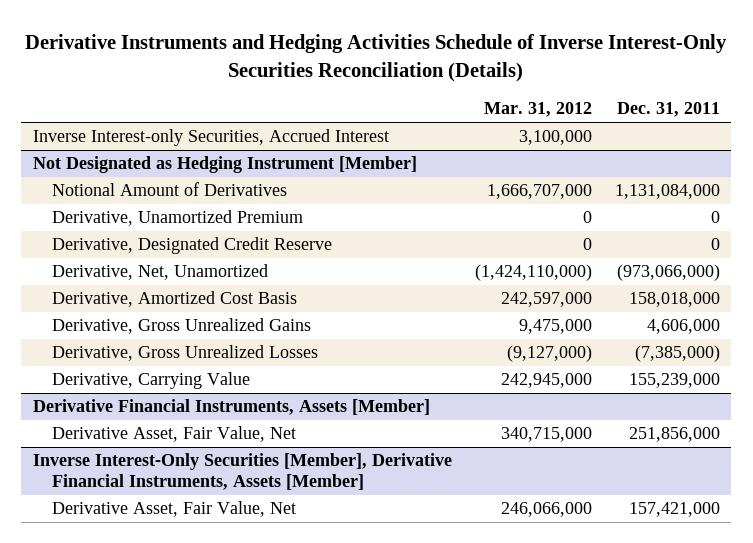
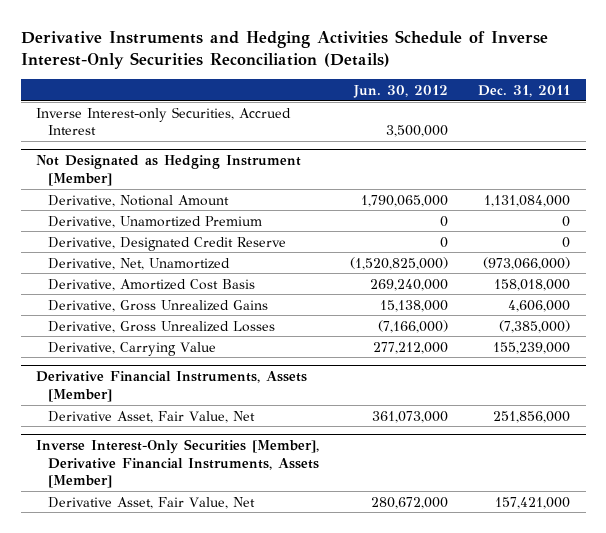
[483,102,592,118] Mar. 31, 2012 -> none
none -> [352,84,448,98] Jun. 30, 2012
[52,182,288,197] Notional Amount of Derivatives -> [47,194,229,207] Derivative, Notional Amount

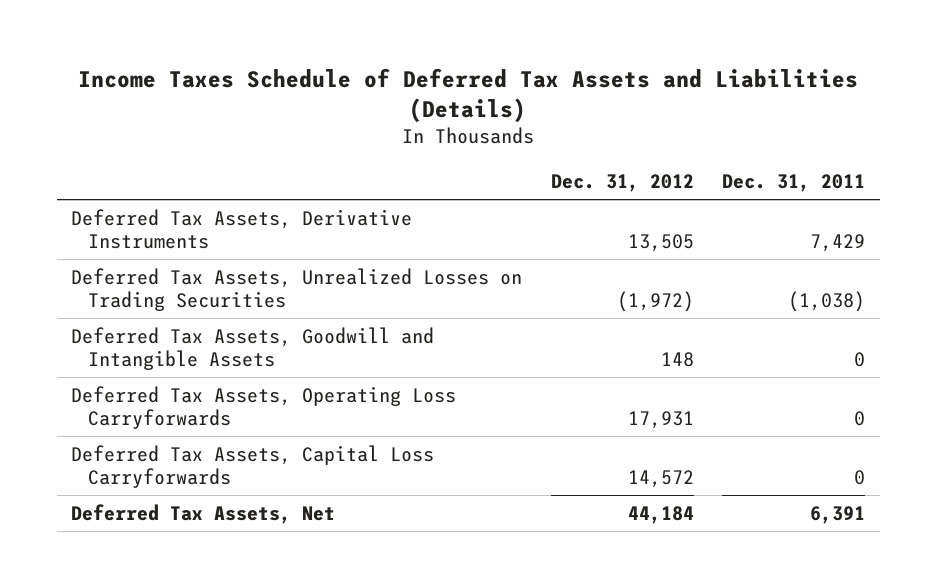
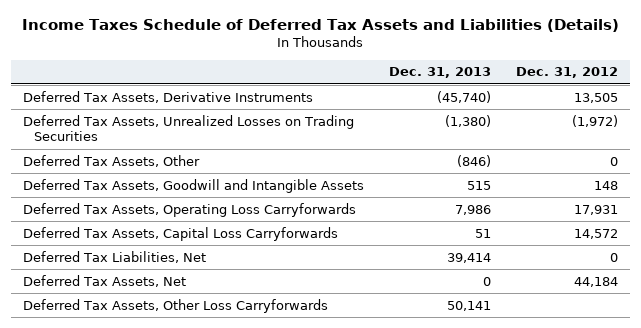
[722,173,866,192] Dec. 31, 2011 -> none
none -> [388,67,491,79] Dec. 31, 2013
none -> [22,154,200,167] Deferred Tax Assets, Other
none -> [22,250,206,263] Deferred Tax Liabilities, Net
none -> [22,298,328,313] Deferred Tax Assets, Other Loss Carryforwards

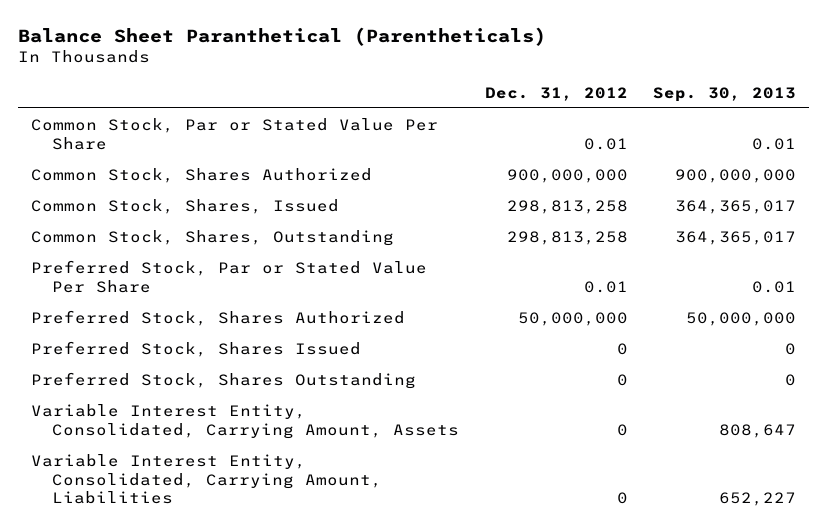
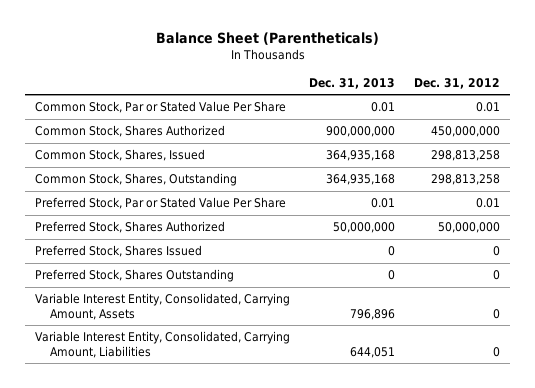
[18,26,547,46] Balance Sheet Paranthetical (Parentheticals) -> [155,32,379,46] Balance Sheet (Parentheticals)
[652,86,796,102] Sep. 30, 2013 -> none
none -> [309,77,396,89] Dec. 31, 2013
[506,168,628,183] 900,000,000 -> [431,126,501,138] 450,000,000

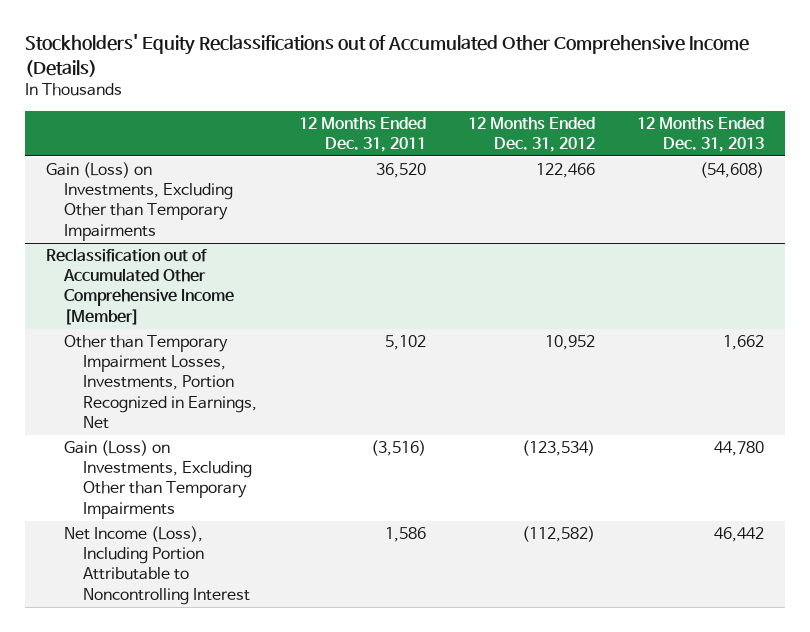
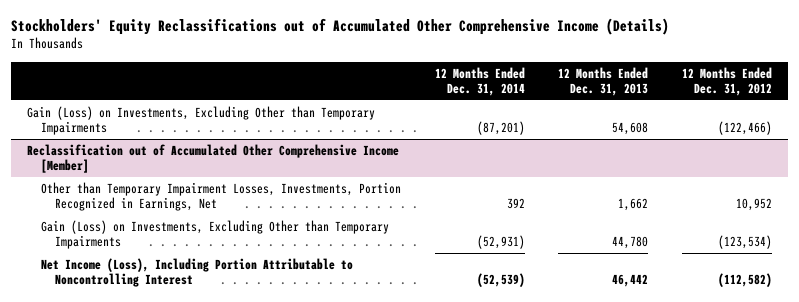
[298,116,426,152] 12 Months Ended Dec. 31, 2011 -> none
none -> [434,66,525,96] 12 Months Ended Dec. 31, 2014
[536,163,596,179] 122,466 -> [717,121,772,136] (122,466)
[700,162,765,179] (54,608) -> [612,122,649,136] 54,608

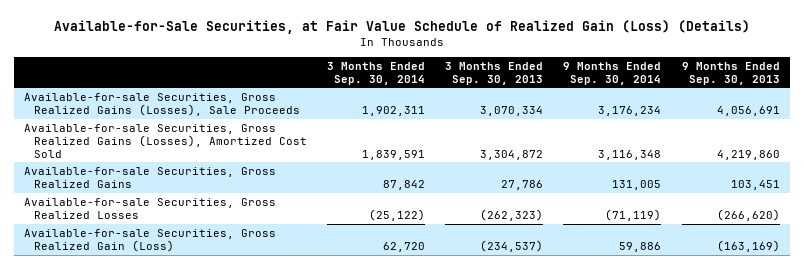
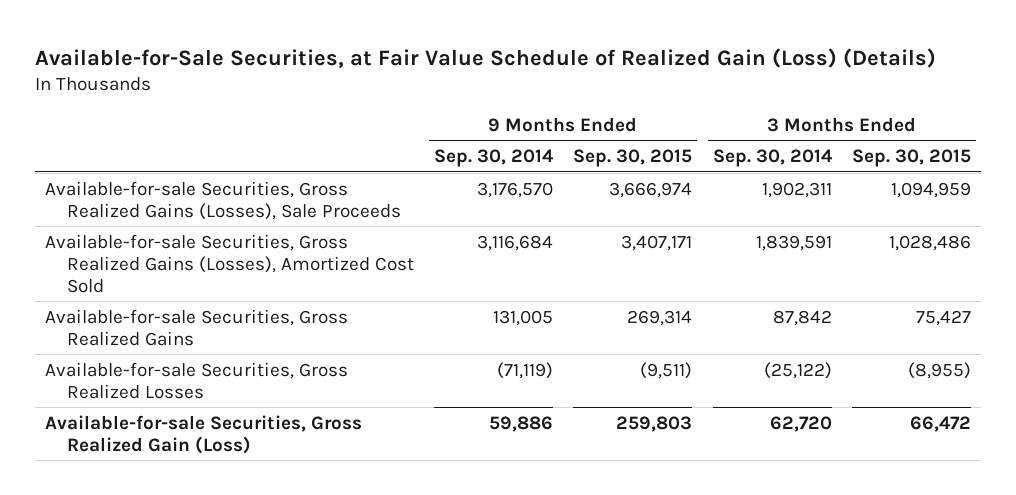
[445,61,544,85] 3 Months Ended Sep. 30, 2013 -> none
[681,61,780,85] 9 Months Ended Sep. 30, 2013 -> none
none -> [573,149,693,168] Sep. 30, 2015
none -> [851,149,971,168] Sep. 30, 2015
[598,105,662,116] 3,176,234 -> [477,181,554,198] 3,176,570
[598,149,662,160] 3,116,348 -> [477,234,554,251] 3,116,684

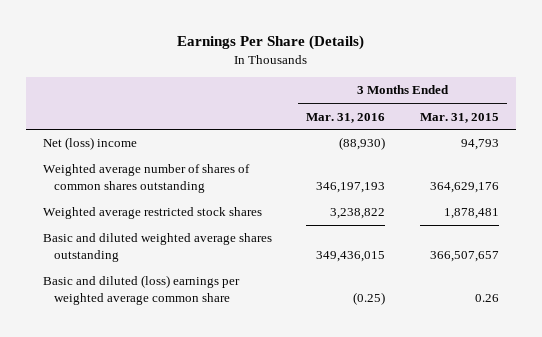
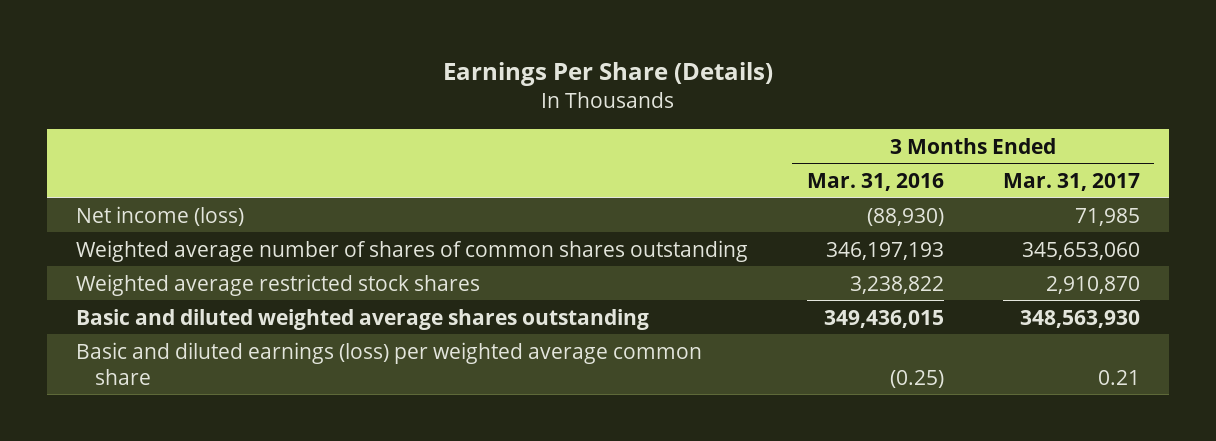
[419,112,499,123] Mar. 31, 2015 -> none
none -> [1002,172,1140,191] Mar. 31, 2017
[42,137,137,151] Net (loss) income -> [76,205,245,226] Net income (loss)
[42,275,240,306] Basic and diluted (loss) earnings per weighted average common share -> [76,341,703,385] Basic and diluted earnings (loss) per weighted average common share

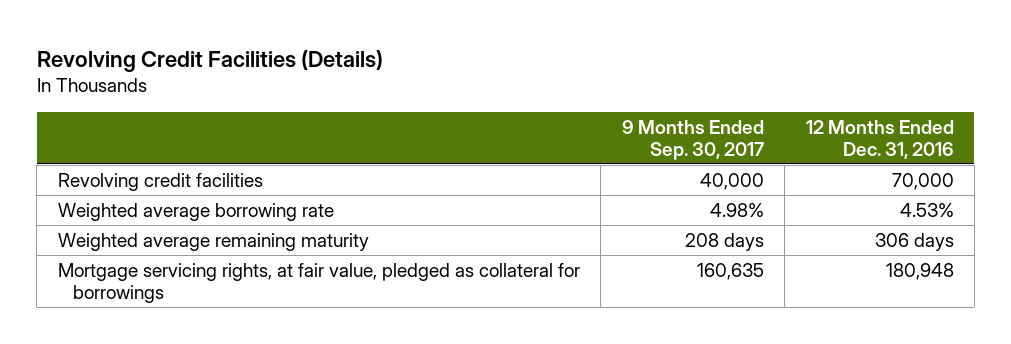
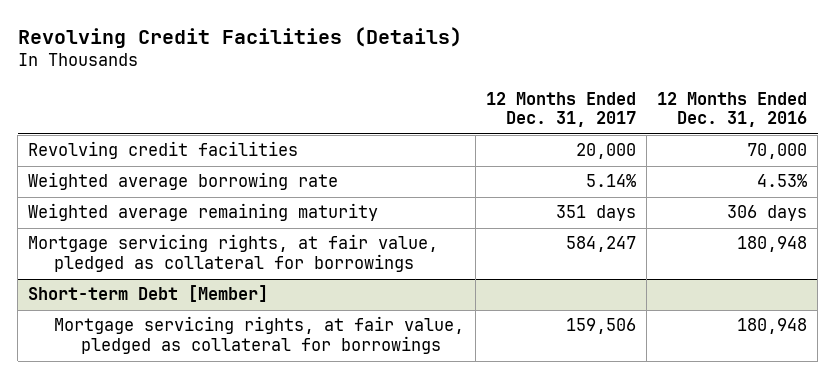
[621,119,764,160] 9 Months Ended Sep. 30, 2017 -> none
none -> [485,91,636,128] 12 Months Ended Dec. 31, 2017
none -> [28,285,269,303] Short-term Debt [Member]
none -> [54,316,465,355] Mortgage servicing rights, at fair value, pledged as collateral for borrowings

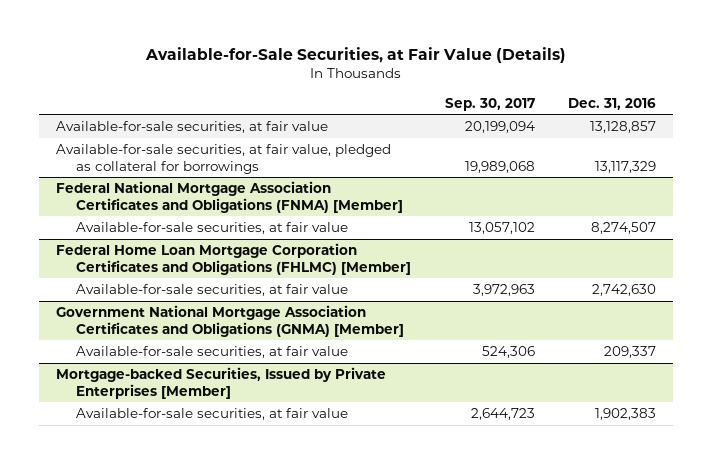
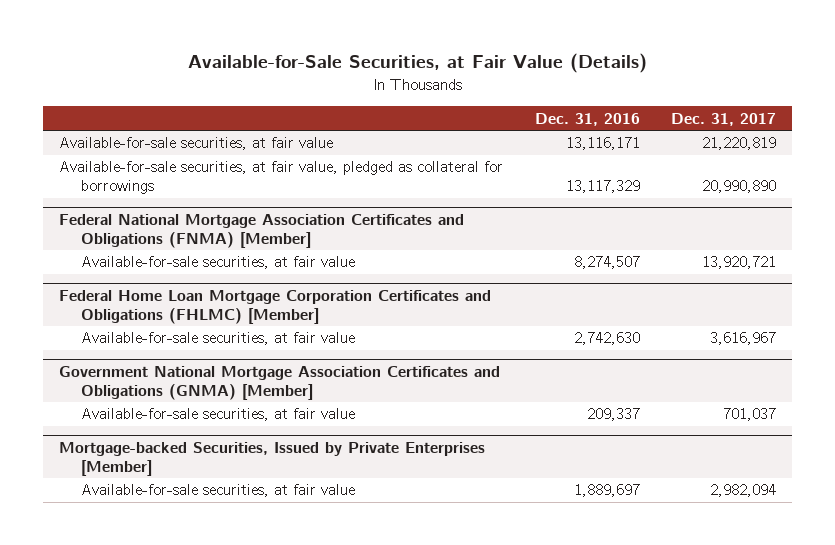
[444,97,535,111] Sep. 30, 2017 -> none
none -> [671,112,777,126] Dec. 31, 2017
[590,121,657,134] 13,128,857 -> [565,137,640,151] 13,116,171
[595,408,657,421] 1,902,383 -> [573,484,640,498] 1,889,697

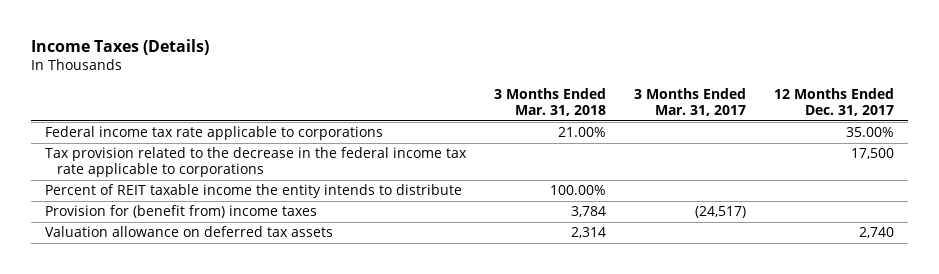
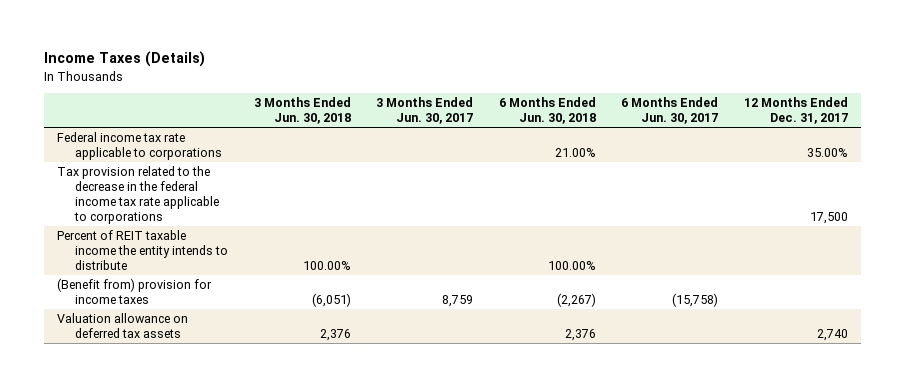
[493,88,606,117] 3 Months Ended Mar. 31, 2018 -> none
[633,88,746,117] 3 Months Ended Mar. 31, 2017 -> none
none -> [253,97,351,125] 3 Months Ended Jun. 30, 2018
none -> [376,97,474,125] 3 Months Ended Jun. 30, 2017
none -> [498,97,596,125] 6 Months Ended Jun. 30, 2018
none -> [621,97,719,125] 6 Months Ended Jun. 30, 2017
[44,205,317,219] Provision for (benefit from) income taxes -> [56,278,212,305] (Benefit from) provision for income taxes

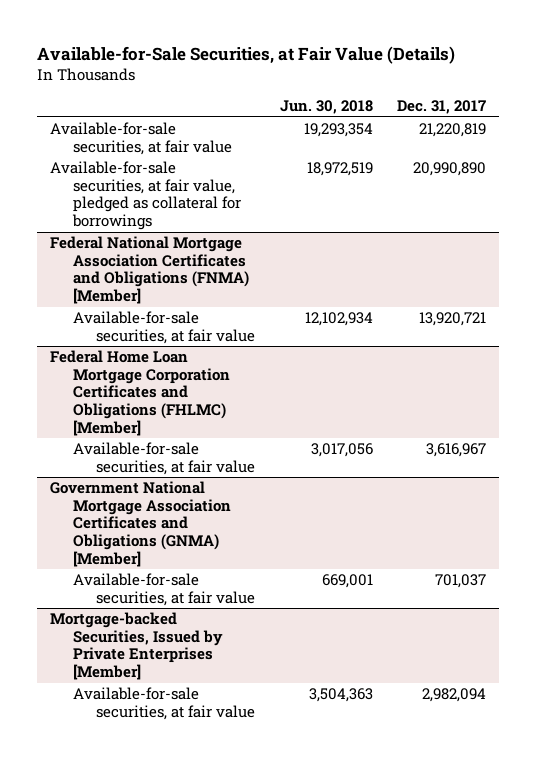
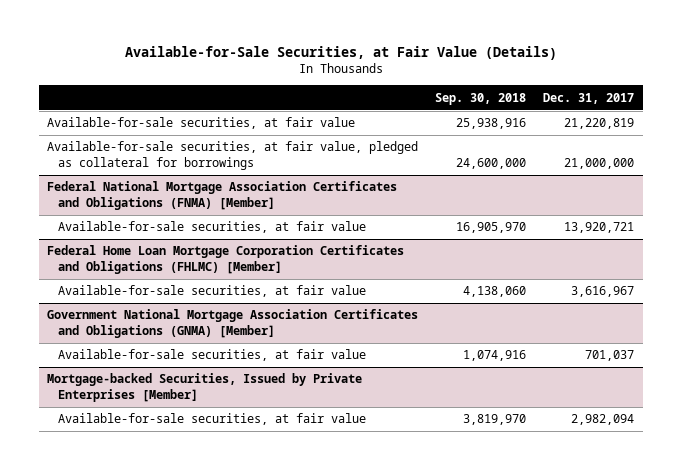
[279,100,373,115] Jun. 30, 2018 -> none
none -> [435,92,527,105] Sep. 30, 2018
[413,162,487,177] 20,990,890 -> [564,157,635,169] 21,000,000

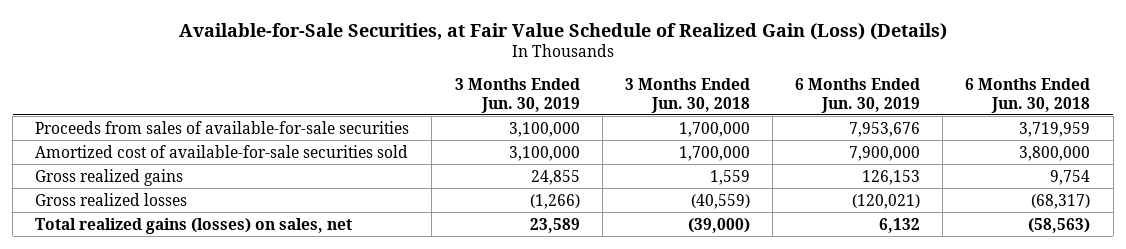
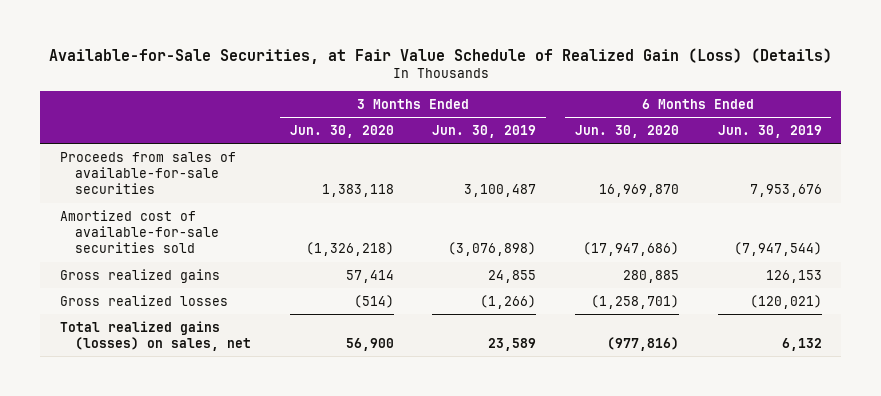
[624,78,750,113] 3 Months Ended Jun. 30, 2018 -> none
[965,78,1091,113] 6 Months Ended Jun. 30, 2018 -> none
none -> [289,125,394,139] Jun. 30, 2020
none -> [574,125,679,139] Jun. 30, 2020
[508,121,580,137] 3,100,000 -> [464,184,537,198] 3,100,487
[508,145,580,161] 3,100,000 -> [448,242,537,257] (3,076,898)
[849,145,921,161] 7,900,000 -> [733,242,822,257] (7,947,544)

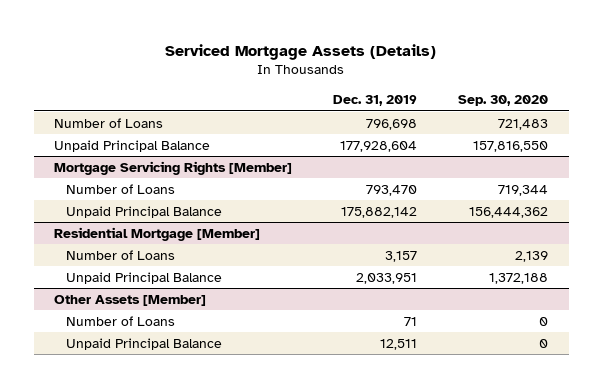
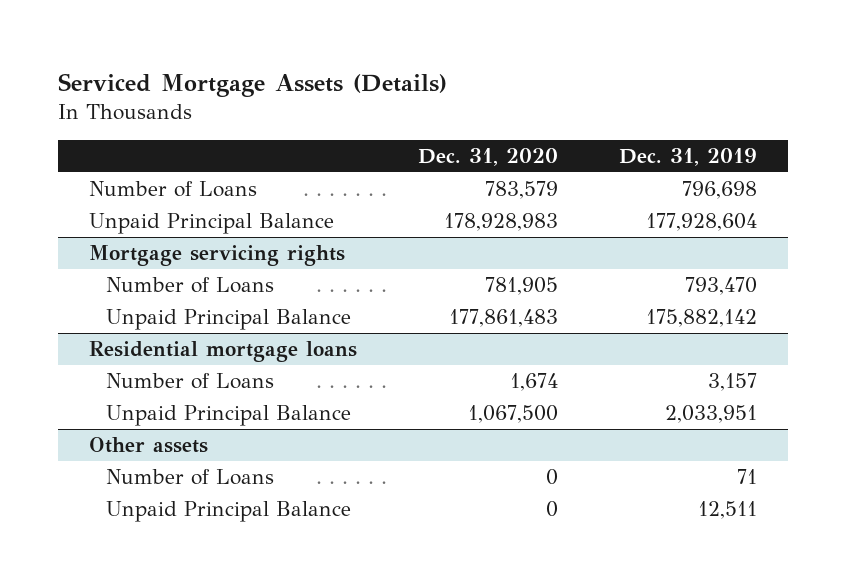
[458,95,549,107] Sep. 30, 2020 -> none
none -> [417,148,558,167] Dec. 31, 2020
[54,160,293,175] Mortgage Servicing Rights [Member] -> [88,245,345,267] Mortgage servicing rights
[54,226,261,241] Residential Mortgage [Member] -> [88,341,357,363] Residential mortgage loans
[54,294,207,306] Other Assets [Member] -> [88,437,208,454] Other assets

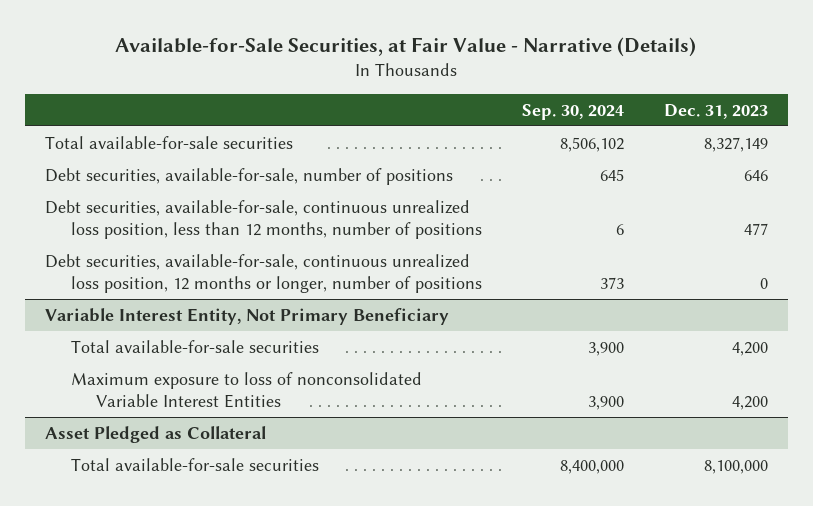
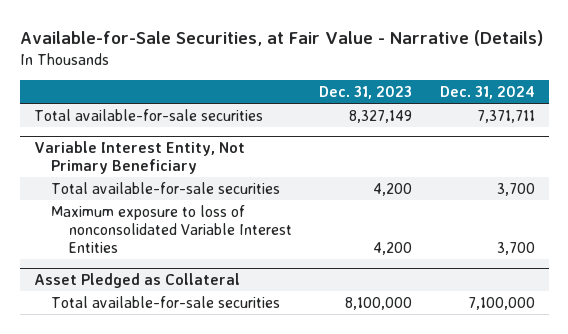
[521,103,624,120] Sep. 30, 2024 -> none
none -> [439,85,535,99] Dec. 31, 2024
[44,167,453,185] Debt securities, available-for-sale, number of positions -> none
[44,199,482,240] Debt securities, available-for-sale, continuous unrealized loss position, less than 12 months, number of positions -> none
[44,253,482,294] Debt securities, available-for-sale, continuous unrealized loss position, 12 months or longer, number of positions -> none

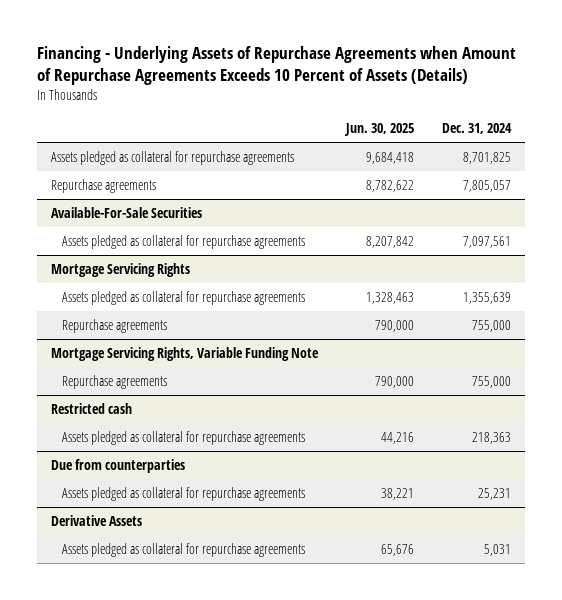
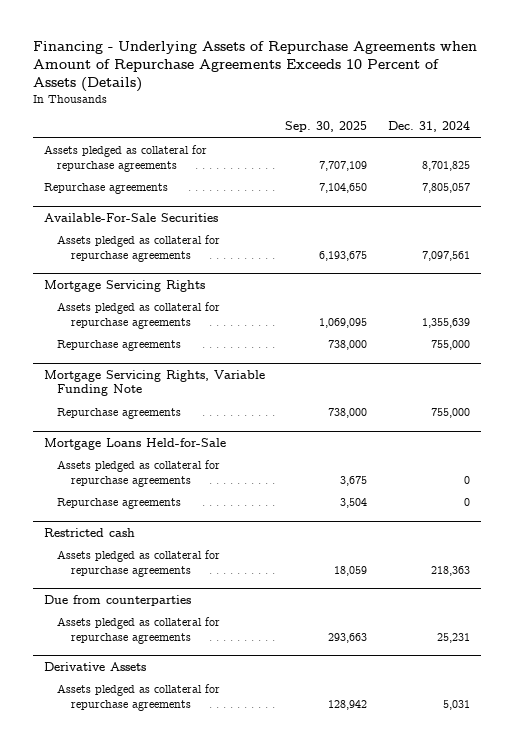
[343,123,414,137] Jun. 30, 2025 -> none
none -> [285,121,368,133] Sep. 30, 2025
none -> [43,437,226,450] Mortgage Loans Held-for-Sale
none -> [57,460,221,488] Assets pledged as collateral for repurchase agreements
none -> [57,498,182,510] Repurchase agreements

